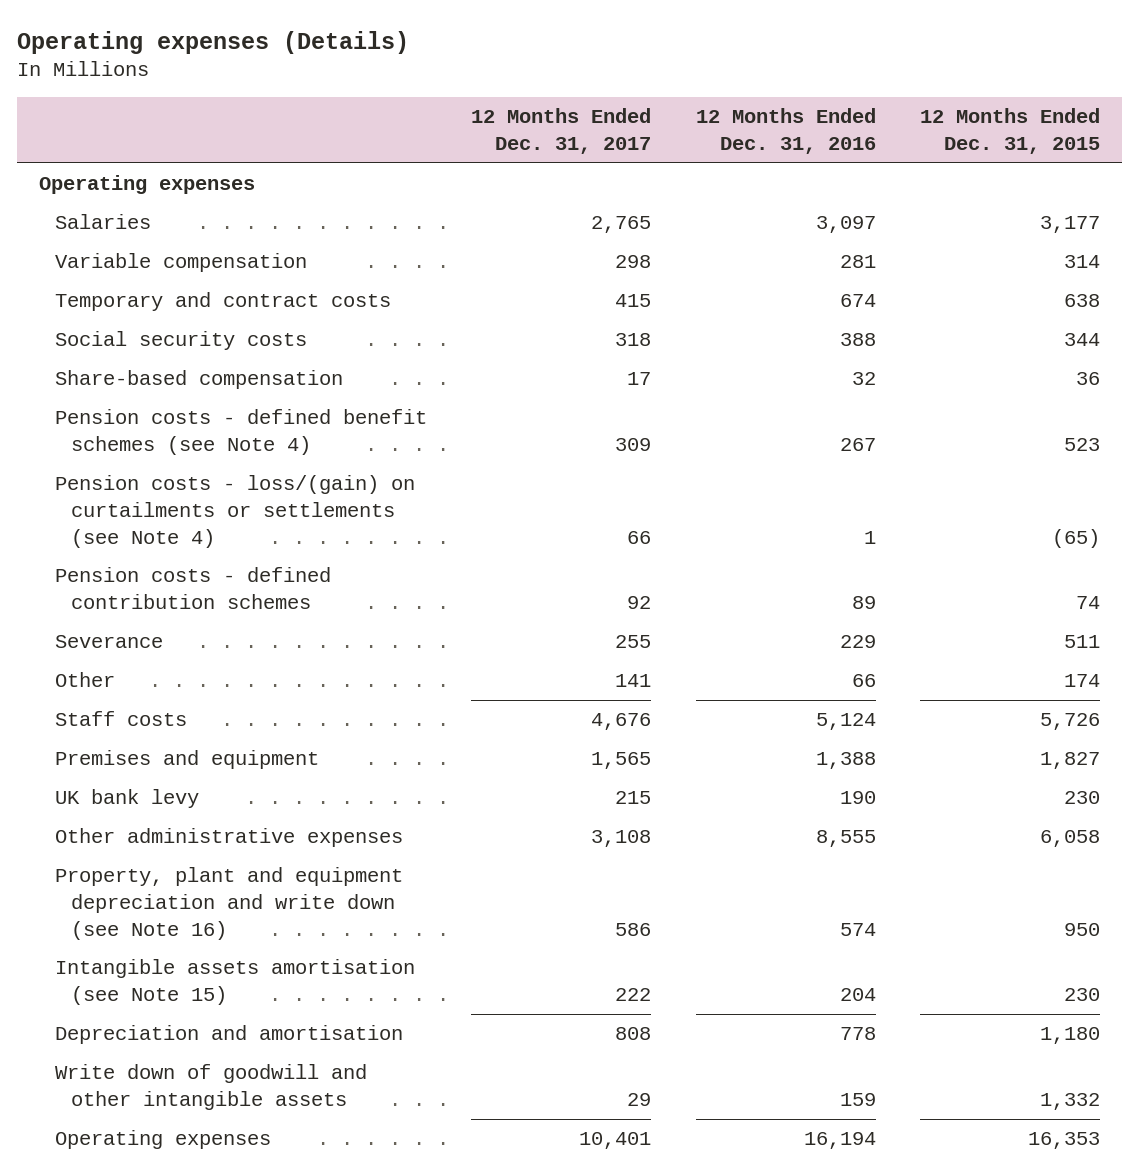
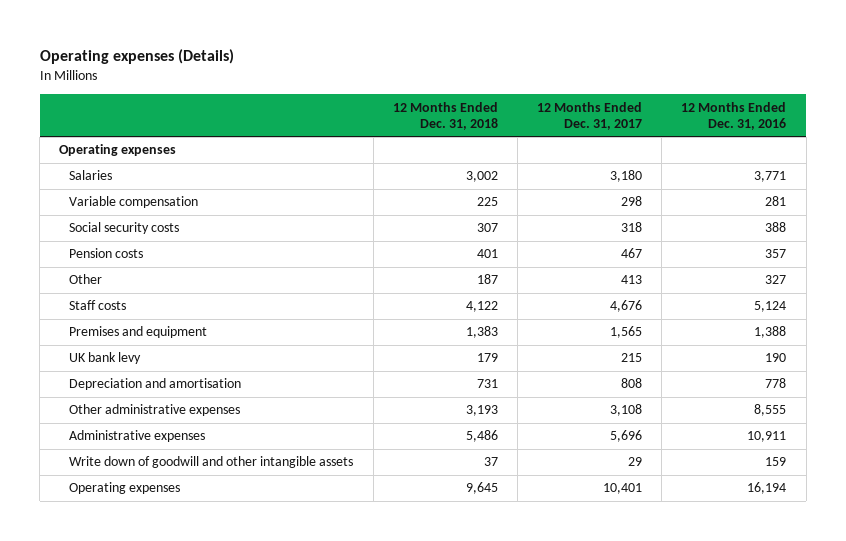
[920,108,1101,154] 12 Months Ended Dec. 31, 2015 -> none
none -> [392,101,498,130] 12 Months Ended Dec. 31, 2018
[591,216,652,234] 2,765 -> [610,170,643,183] 3,180
[815,216,876,234] 3,097 -> [754,171,787,183] 3,771
[54,292,391,312] Temporary and contract costs -> none
[54,370,343,390] Share-based compensation -> none
[54,475,415,548] Pension costs - loss/(gain) on curtailments or settlements (see Note 4) -> none
[54,567,331,609] Pension costs - defined contribution schemes -> none
[54,635,163,649] Severance -> none
[54,409,427,455] Pension costs - defined benefit schemes (see Note 4) -> [69,248,144,259] Pension costs
[615,437,652,451] 309 -> [621,248,643,259] 467
[839,437,876,451] 267 -> [765,249,787,259] 357
[615,674,652,688] 141 -> [621,275,643,285] 413
[851,674,876,688] 66 -> [765,275,787,285] 327
[54,867,403,940] Property, plant and equipment depreciation and write down (see Note 16) -> none
[54,959,415,1005] Intangible assets amortisation (see Note 15) -> none
[54,828,403,848] Other administrative expenses -> [69,404,241,417] Other administrative expenses
none -> [69,430,206,443] Administrative expenses

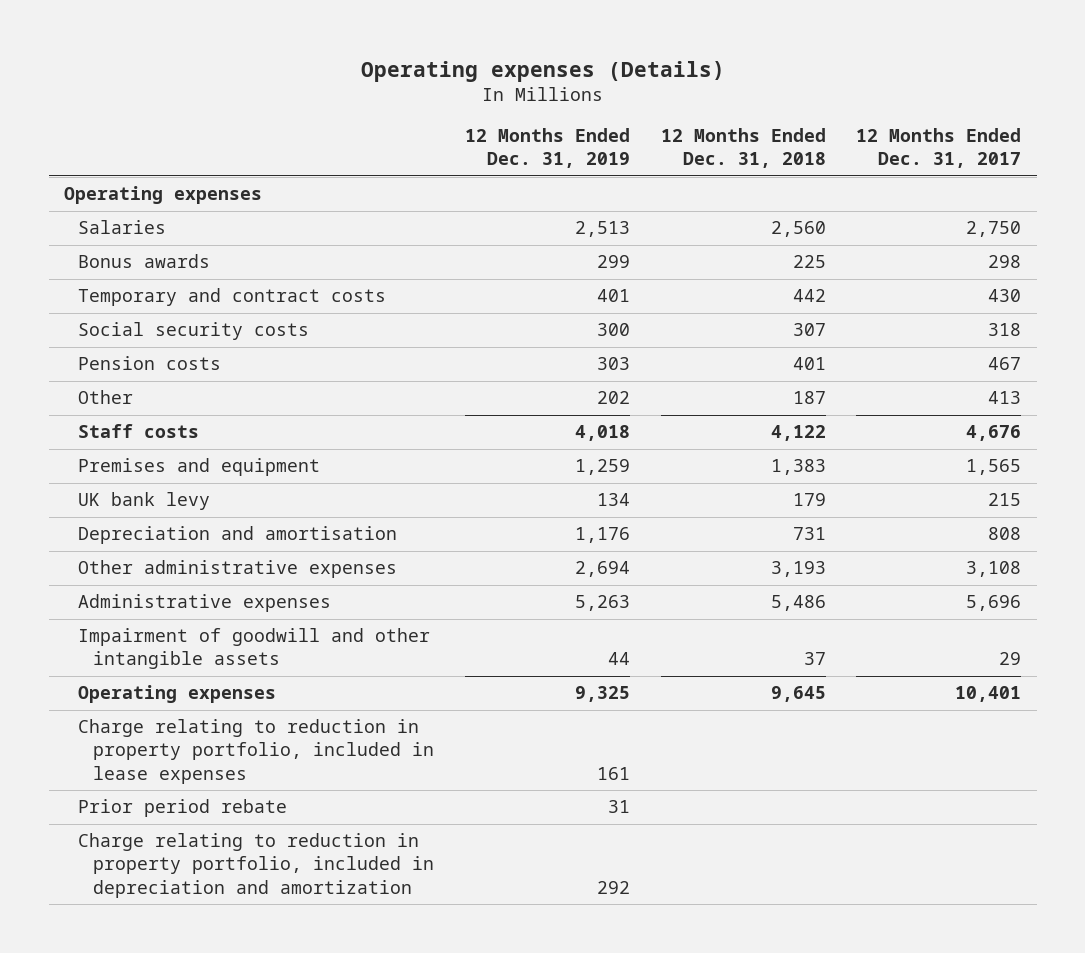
[681,101,787,130] 12 Months Ended Dec. 31, 2016 -> none
none -> [464,128,630,169] 12 Months Ended Dec. 31, 2019
[465,171,498,183] 3,002 -> [770,221,826,238] 2,560
[610,170,643,183] 3,180 -> [966,221,1022,238] 2,750
[69,196,199,209] Variable compensation -> [78,254,211,269] Bonus awards
none -> [78,288,387,307] Temporary and contract costs
[69,456,354,469] Write down of goodwill and other intangible assets -> [78,628,431,670] Impairment of goodwill and other intangible assets
none -> [78,719,435,784] Charge relating to reduction in property portfolio, included in lease expenses
none -> [78,799,288,818] Prior period rebate
none -> [78,833,435,898] Charge relating to reduction in property portfolio, included in depreciation and amortization

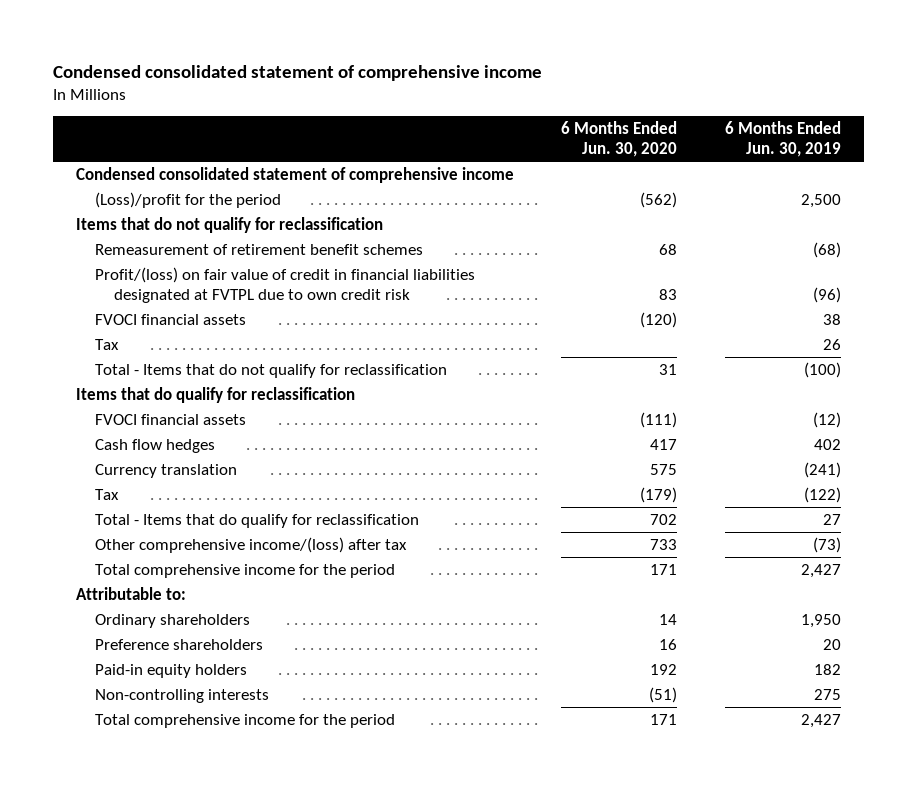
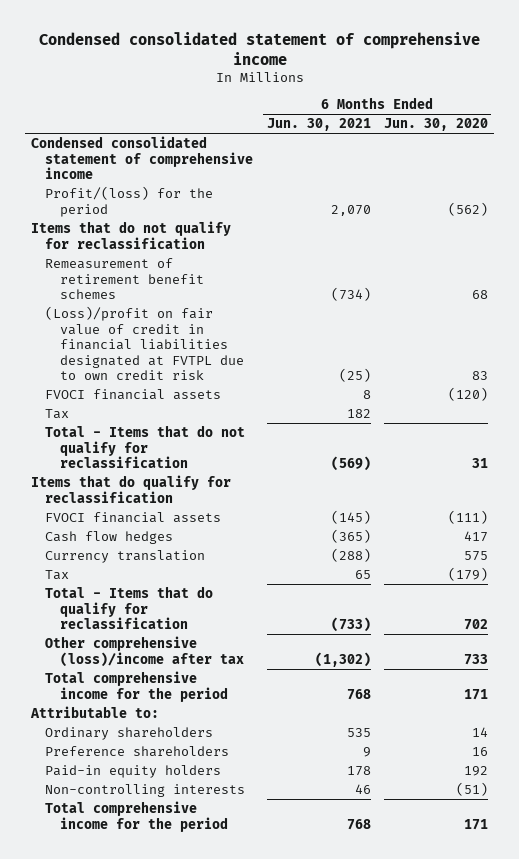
[724,120,841,157] 6 Months Ended Jun. 30, 2019 -> none
none -> [266,118,371,132] Jun. 30, 2021
[95,191,282,208] (Loss)/profit for the period -> [45,186,214,217] Profit/(loss) for the period
[95,266,476,303] Profit/(loss) on fair value of credit in financial liabilities designated at FVTPL due to own credit risk -> [45,306,244,381] (Loss)/profit on fair value of credit in financial liabilities designated at FVTPL due to own credit risk
[95,536,408,553] Other comprehensive income/(loss) after tax -> [45,636,244,667] Other comprehensive (loss)/income after tax

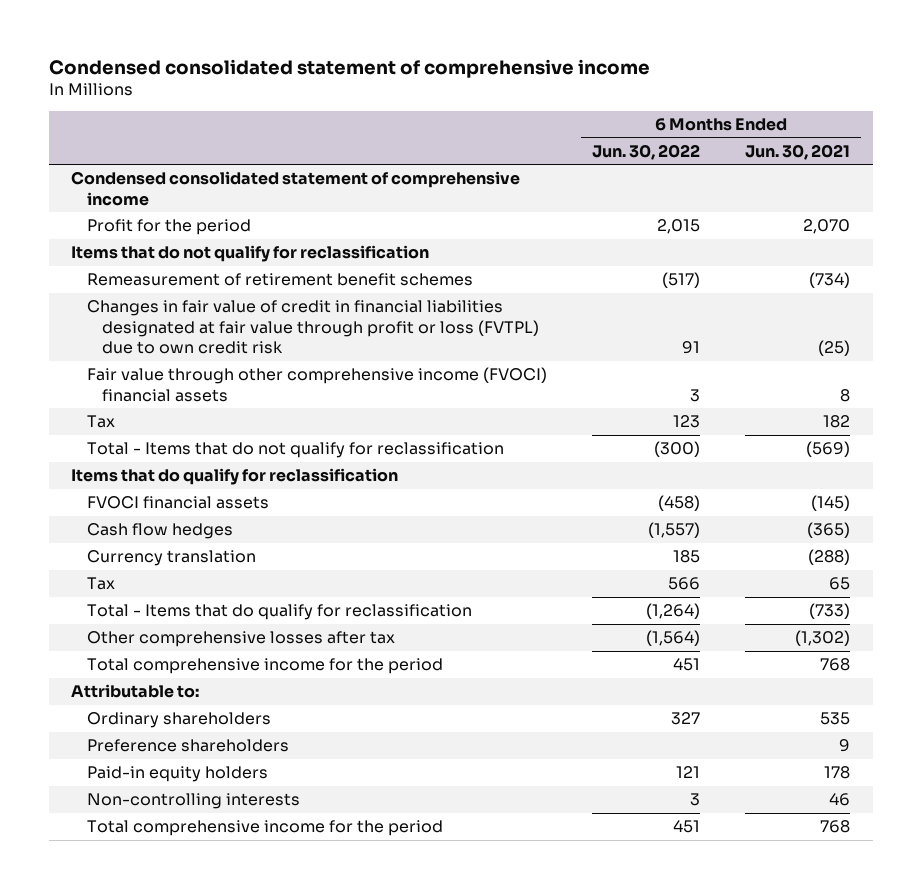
[383,118,488,132] Jun. 30, 2020 -> none
none -> [591,143,700,160] Jun. 30, 2022
[45,186,214,217] Profit/(loss) for the period -> [86,219,251,236] Profit for the period
[45,389,222,401] FVOCI financial assets -> none
[45,306,244,381] (Loss)/profit on fair value of credit in financial liabilities designated at FVTPL due to own credit risk -> [86,300,540,355] Changes in fair value of credit in financial liabilities designated at fair value through profit or loss (FVTPL) due to own credit risk
none -> [86,367,547,402] Fair value through other comprehensive income (FVOCI) financial assets
[45,636,244,667] Other comprehensive (loss)/income after tax -> [86,631,395,648] Other comprehensive losses after tax

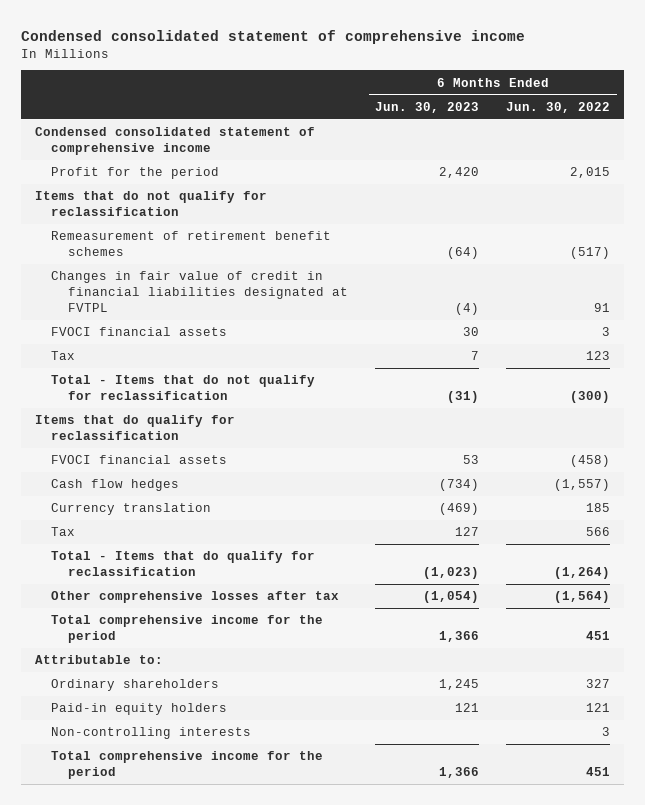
[745,143,851,160] Jun. 30, 2021 -> none
none -> [375,101,480,113] Jun. 30, 2023
[86,300,540,355] Changes in fair value of credit in financial liabilities designated at fair value through profit or loss (FVTPL) due to own credit risk -> [51,271,349,312] Changes in fair value of credit in financial liabilities designated at FVTPL
[86,367,547,402] Fair value through other comprehensive income (FVOCI) financial assets -> [51,327,228,337] FVOCI financial assets
[86,739,289,753] Preference shareholders -> none

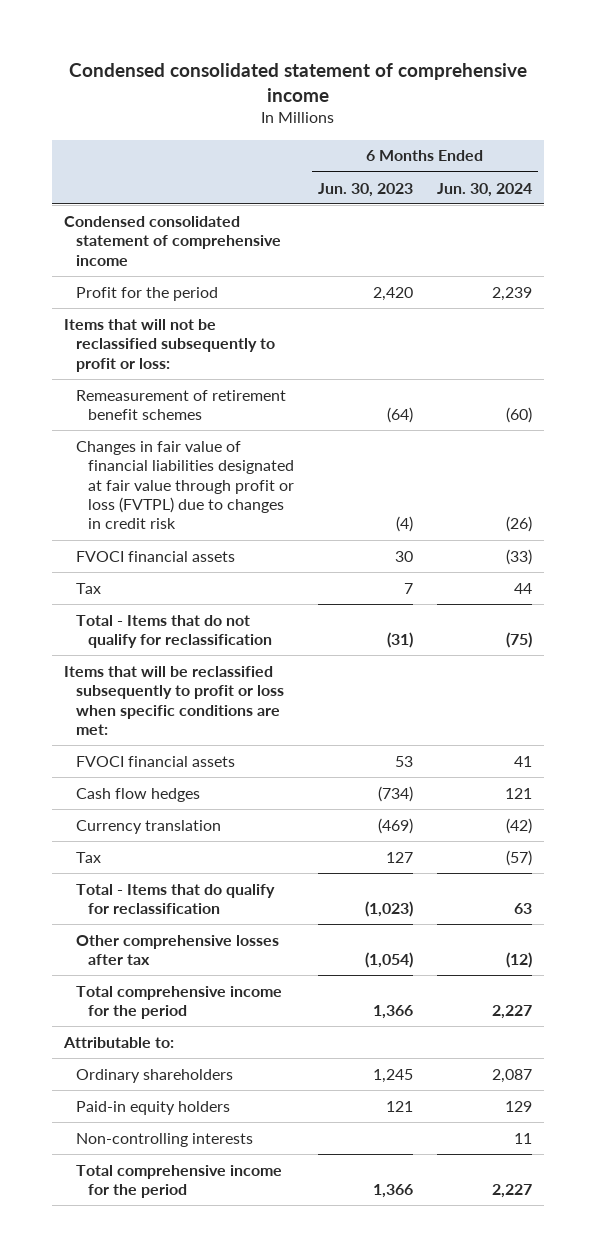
[506,101,611,113] Jun. 30, 2022 -> none
none -> [436,182,532,197] Jun. 30, 2024
[34,191,267,217] Items that do not qualify for reclassification -> [63,318,275,372] Items that will not be reclassified subsequently to profit or loss:
[51,271,349,312] Changes in fair value of credit in financial liabilities designated at FVTPL -> [75,440,294,530] Changes in fair value of financial liabilities designated at fair value through profit or loss (FVTPL) due to changes in credit risk
[34,415,235,441] Items that do qualify for reclassification -> [63,665,284,735] Items that will be reclassified subsequently to profit or loss when specific conditions are met:

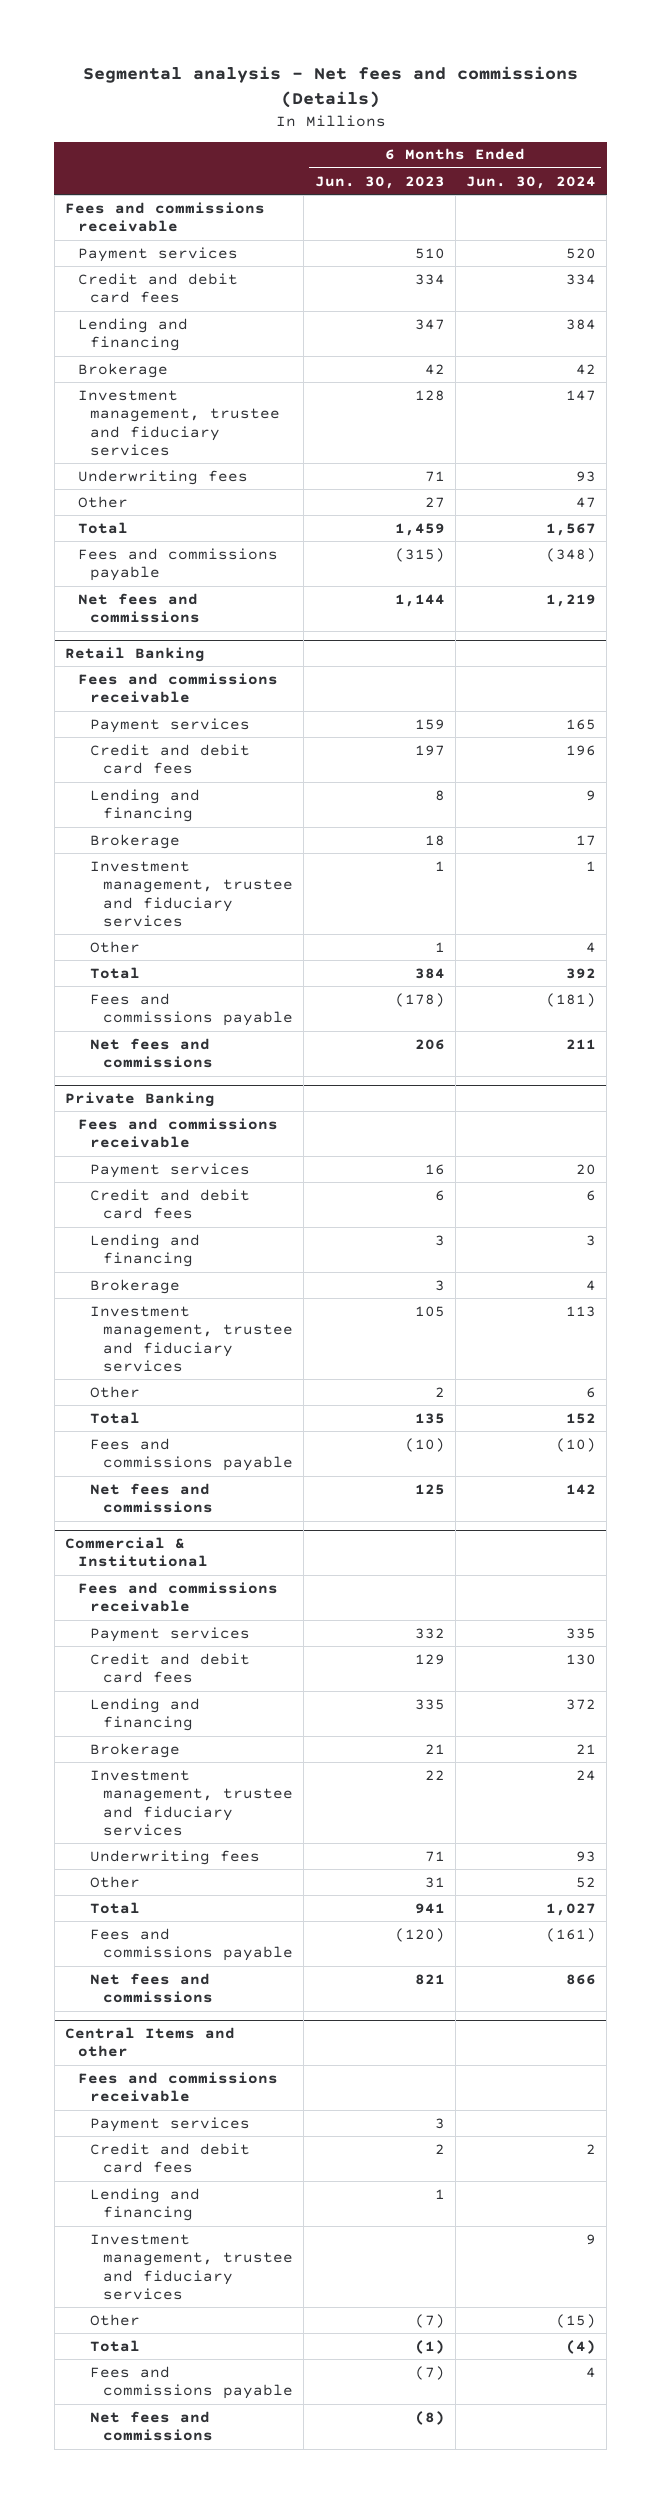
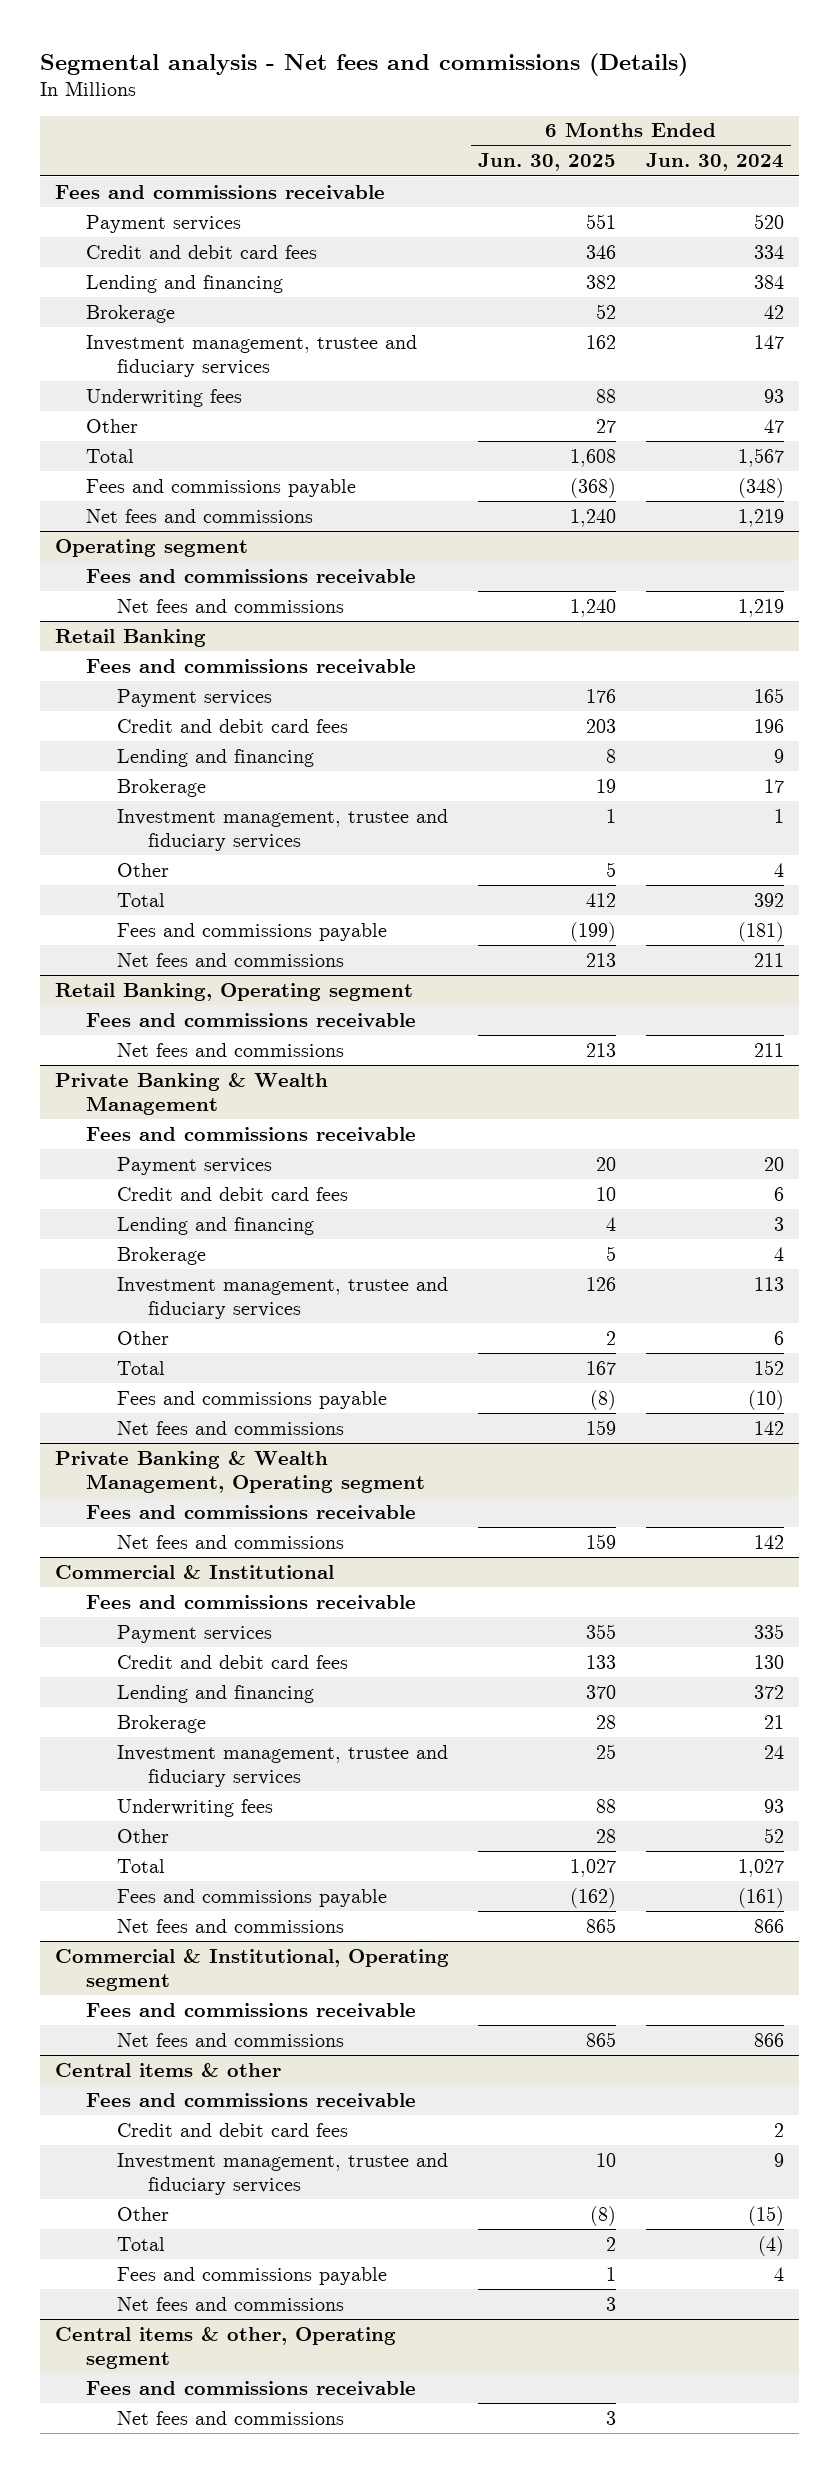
[314,175,445,189] Jun. 30, 2023 -> none
none -> [478,153,617,172] Jun. 30, 2025
none -> [54,538,248,557] Operating segment
none -> [85,568,416,583] Fees and commissions receivable
none -> [116,598,344,613] Net fees and commissions
[65,1092,216,1108] Private Banking -> none
none -> [54,982,413,1001] Retail Banking, Operating segment
none -> [116,1042,344,1057] Net fees and commissions
none -> [54,1072,328,1115] Private Banking & Wealth Management
none -> [85,1126,416,1141] Fees and commissions receivable
none -> [54,1450,425,1493] Private Banking & Wealth Management, Operating segment
none -> [85,1504,416,1519] Fees and commissions receivable
none -> [116,1534,344,1549] Net fees and commissions
[65,2027,236,2058] Central Items and other -> none
none -> [54,1948,449,1991] Commercial & Institutional, Operating segment
[90,2116,251,2132] Payment services -> none
none -> [116,2032,344,2047] Net fees and commissions
none -> [54,2062,281,2077] Central items & other
none -> [85,2092,416,2107] Fees and commissions receivable
[90,2187,201,2222] Lending and financing -> none
none -> [54,2326,396,2369] Central items & other, Operating segment
none -> [85,2380,416,2395] Fees and commissions receivable
none -> [116,2410,344,2425] Net fees and commissions

